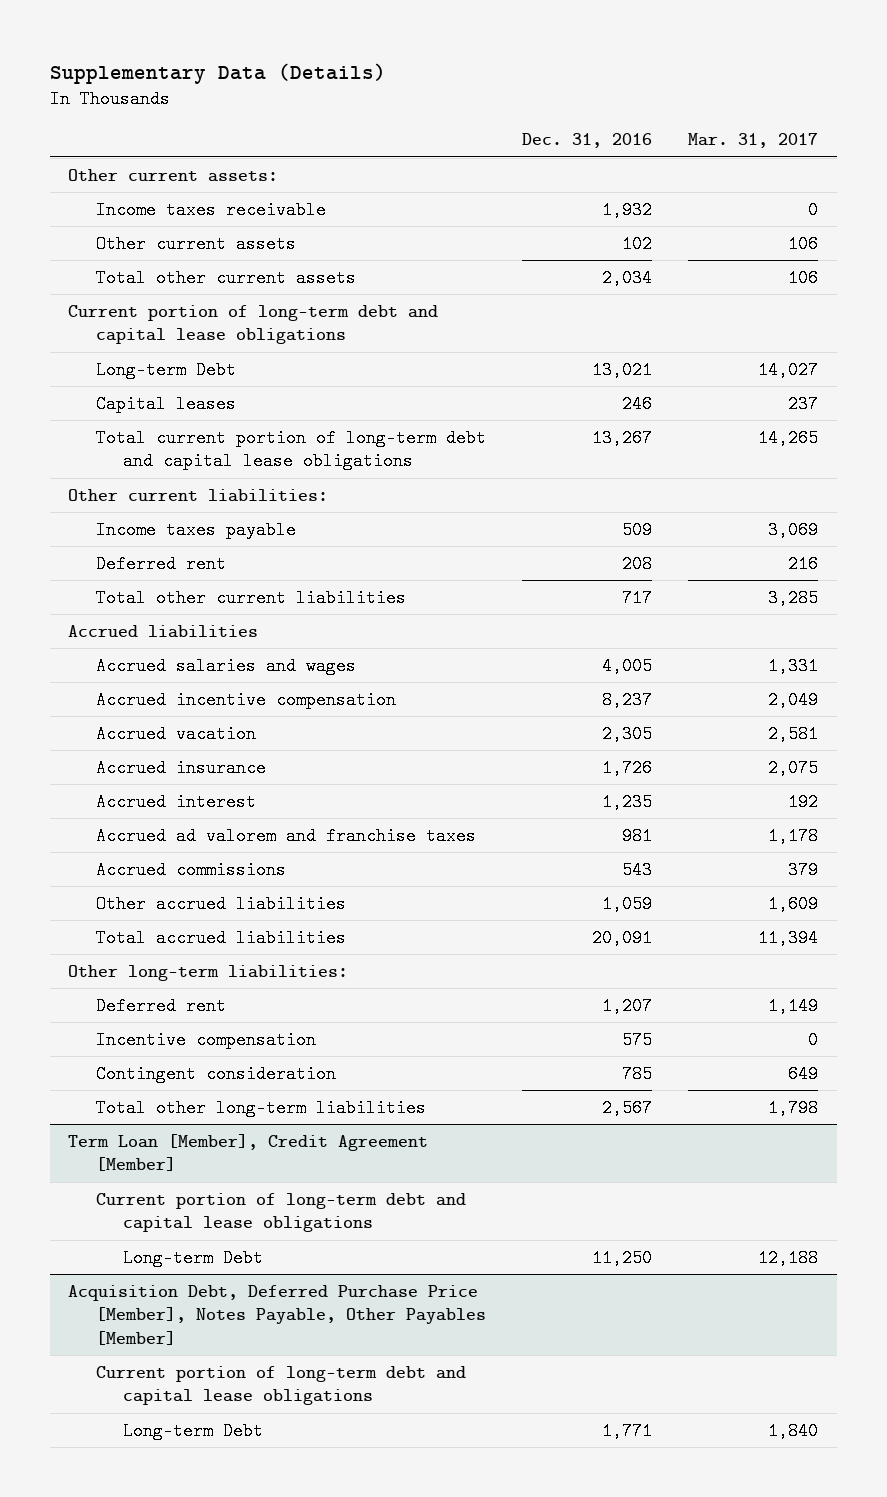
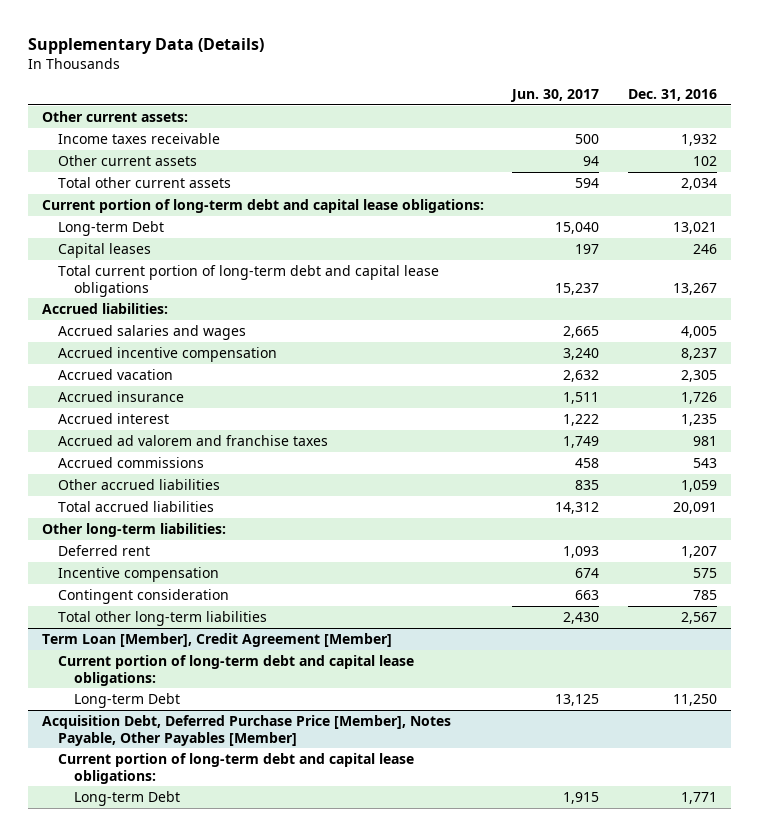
[688,133,819,149] Mar. 31, 2017 -> none
none -> [510,88,600,102] Jun. 30, 2017
[68,304,439,345] Current portion of long-term debt and capital lease obligations -> [42,198,485,213] Current portion of long-term debt and capital lease obligations:
[68,488,329,502] Other current liabilities: -> none
[95,520,296,539] Income taxes payable -> none
[95,554,226,573] Deferred rent -> none
[95,588,406,607] Total other current liabilities -> none
[68,624,259,638] Accrued liabilities -> [42,302,169,314] Accrued liabilities:
[95,1192,466,1233] Current portion of long-term debt and capital lease obligations -> [57,654,414,686] Current portion of long-term debt and capital lease obligations:
[95,1365,466,1406] Current portion of long-term debt and capital lease obligations -> [57,752,414,784] Current portion of long-term debt and capital lease obligations:

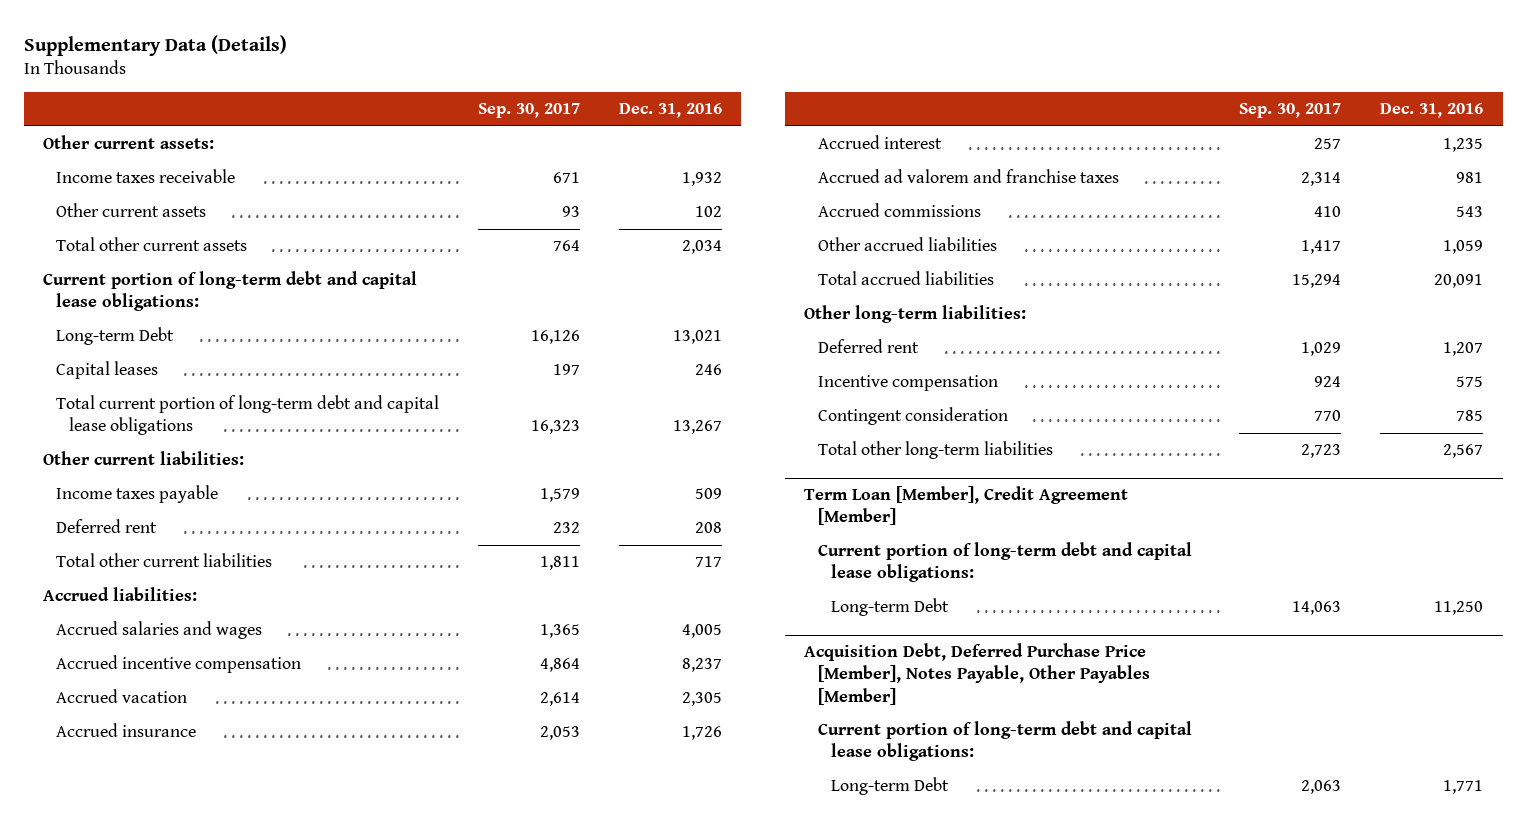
[510,88,600,102] Jun. 30, 2017 -> none
none -> [477,103,580,119] Sep. 30, 2017
none -> [42,451,244,466] Other current liabilities:
none -> [56,485,219,504] Income taxes payable
none -> [56,519,158,534] Deferred rent
none -> [56,553,273,568] Total other current liabilities

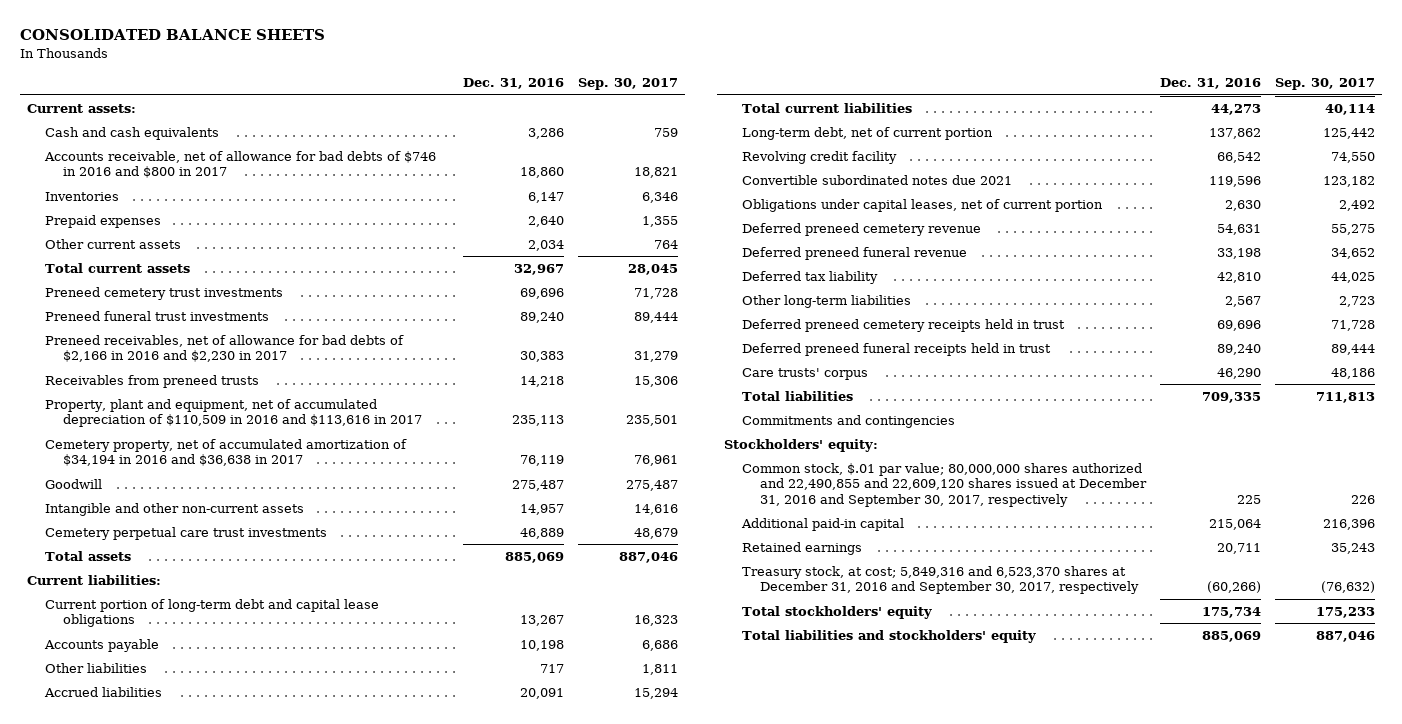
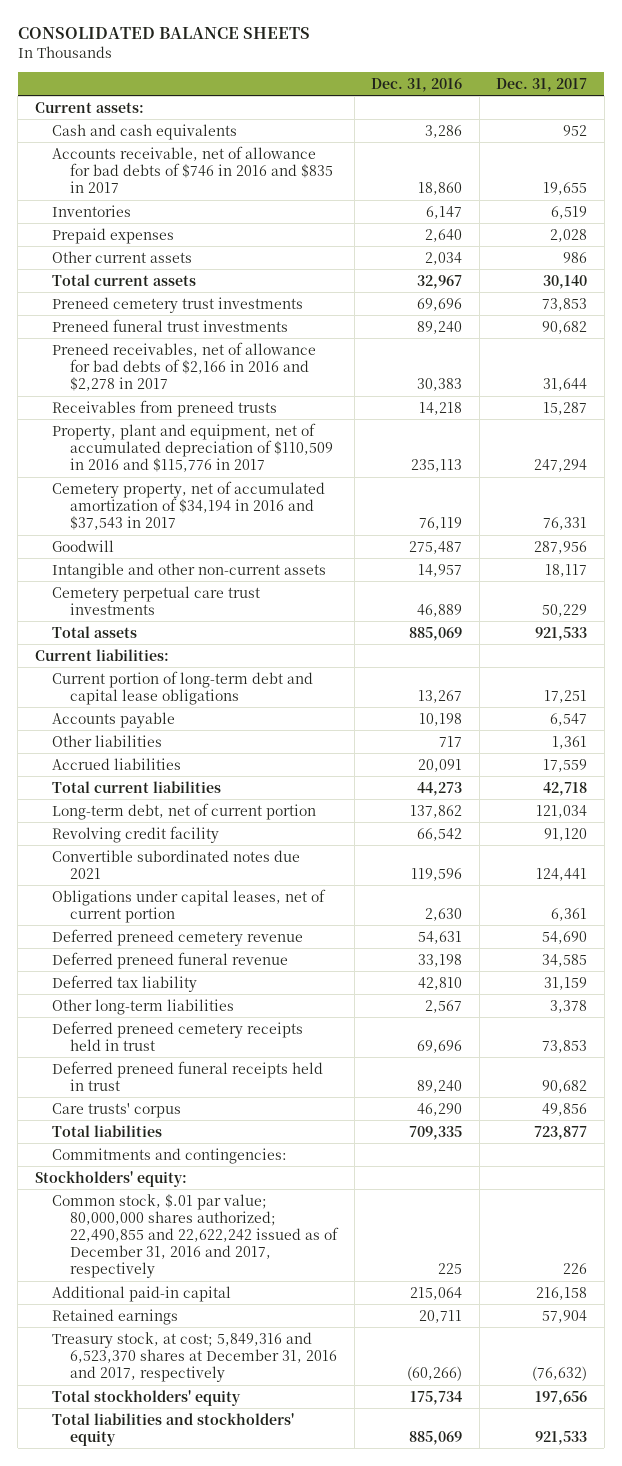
[577,78,678,91] Sep. 30, 2017 -> none
none -> [496,77,588,92] Dec. 31, 2017
[44,150,437,179] Accounts receivable, net of allowance for bad debts of $746 in 2016 and $800 in 2017 -> [52,145,334,194] Accounts receivable, net of allowance for bad debts of $746 in 2016 and $835 in 2017
[45,334,405,363] Preneed receivables, net of allowance for bad debts of $2,166 in 2016 and $2,230 in 2017 -> [52,341,317,392] Preneed receivables, net of allowance for bad debts of $2,166 in 2016 and $2,278 in 2017
[45,398,423,428] Property, plant and equipment, net of accumulated depreciation of $110,509 in 2016 and $113,616 in 2017 -> [52,422,334,473] Property, plant and equipment, net of accumulated depreciation of $110,509 in 2016 and $115,776 in 2017
[45,438,408,467] Cemetery property, net of accumulated amortization of $34,194 in 2016 and $36,638 in 2017 -> [52,480,326,531] Cemetery property, net of accumulated amortization of $34,194 in 2016 and $37,543 in 2017
[742,414,956,428] Commitments and contingencies -> [52,1147,288,1164] Commitments and contingencies:
[742,462,1148,507] Common stock, $.01 par value; 80,000,000 shares authorized and 22,490,855 and 22,609,120 shares issued at December 31, 2016 and September 30, 2017, respectively -> [52,1193,340,1279] Common stock, $.01 par value; 80,000,000 shares authorized; 22,490,855 and 22,622,242 issued as of December 31, 2016 and 2017, respectively
[742,565,1140,595] Treasury stock, at cost; 5,849,316 and 6,523,370 shares at December 31, 2016 and September 30, 2017, respectively -> [52,1331,338,1383] Treasury stock, at cost; 5,849,316 and 6,523,370 shares at December 31, 2016 and 2017, respectively

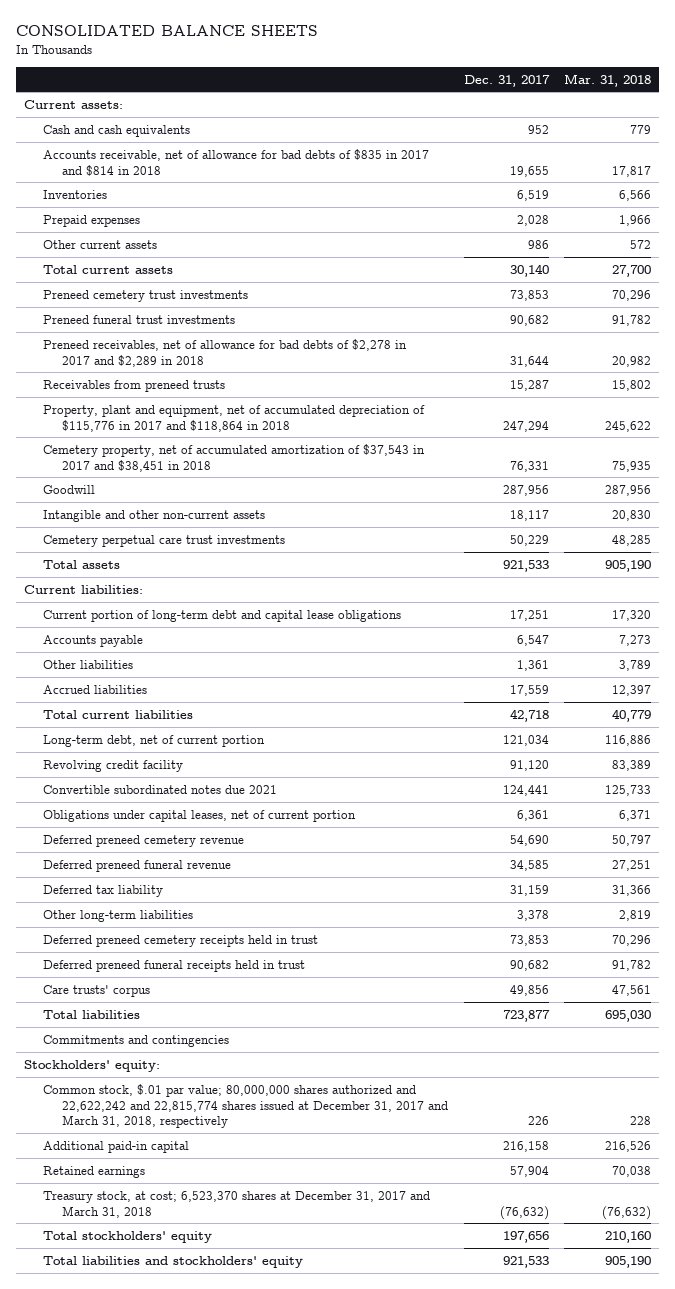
[371,77,463,92] Dec. 31, 2016 -> none
none -> [564,73,652,87] Mar. 31, 2018
[52,145,334,194] Accounts receivable, net of allowance for bad debts of $746 in 2016 and $835 in 2017 -> [43,148,430,176] Accounts receivable, net of allowance for bad debts of $835 in 2017 and $814 in 2018
[52,341,317,392] Preneed receivables, net of allowance for bad debts of $2,166 in 2016 and $2,278 in 2017 -> [43,338,408,367] Preneed receivables, net of allowance for bad debts of $2,278 in 2017 and $2,289 in 2018
[52,422,334,473] Property, plant and equipment, net of accumulated depreciation of $110,509 in 2016 and $115,776 in 2017 -> [43,404,426,432] Property, plant and equipment, net of accumulated depreciation of $115,776 in 2017 and $118,864 in 2018
[52,480,326,531] Cemetery property, net of accumulated amortization of $34,194 in 2016 and $37,543 in 2017 -> [43,443,426,472] Cemetery property, net of accumulated amortization of $37,543 in 2017 and $38,451 in 2018
[52,1147,288,1164] Commitments and contingencies: -> [43,1034,230,1047] Commitments and contingencies
[52,1193,340,1279] Common stock, $.01 par value; 80,000,000 shares authorized; 22,490,855 and 22,622,242 issued as of December 31, 2016 and 2017, respectively -> [43,1083,449,1129] Common stock, $.01 par value; 80,000,000 shares authorized and 22,622,242 and 22,815,774 shares issued at December 31, 2017 and March 31, 2018, respectively
[52,1331,338,1383] Treasury stock, at cost; 5,849,316 and 6,523,370 shares at December 31, 2016 and 2017, respectively -> [43,1190,431,1218] Treasury stock, at cost; 6,523,370 shares at December 31, 2017 and March 31, 2018

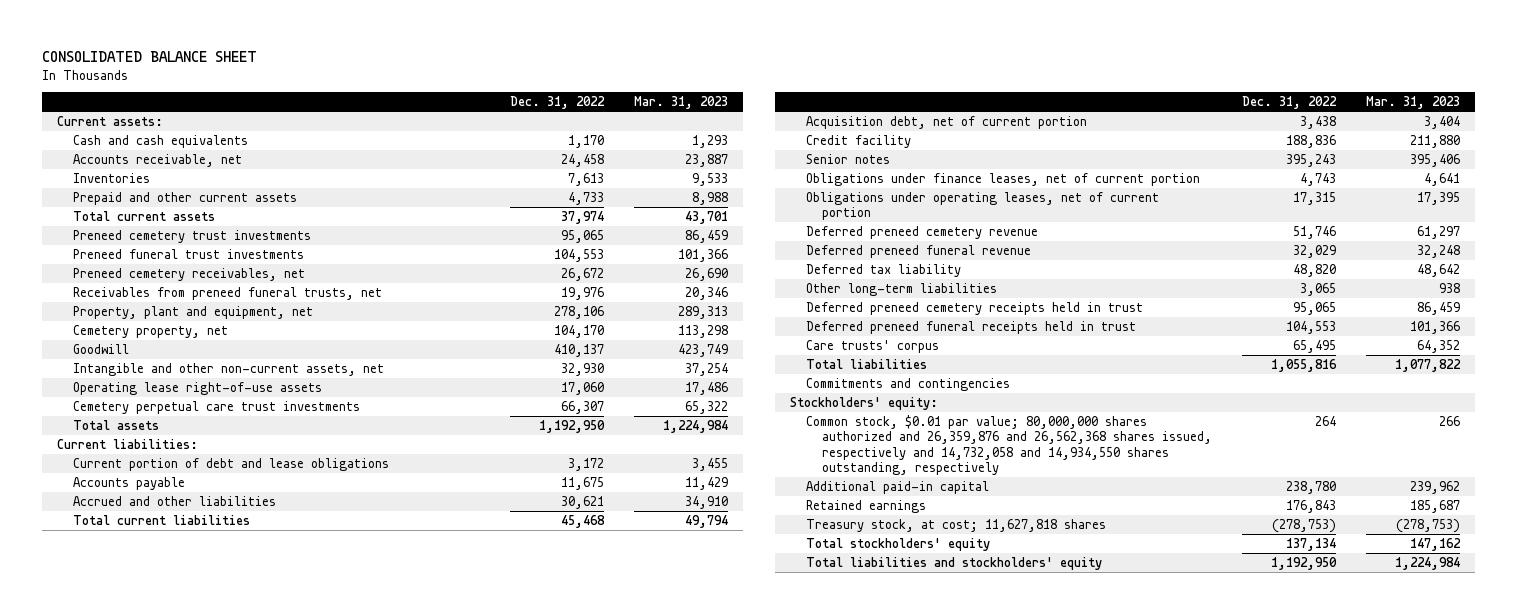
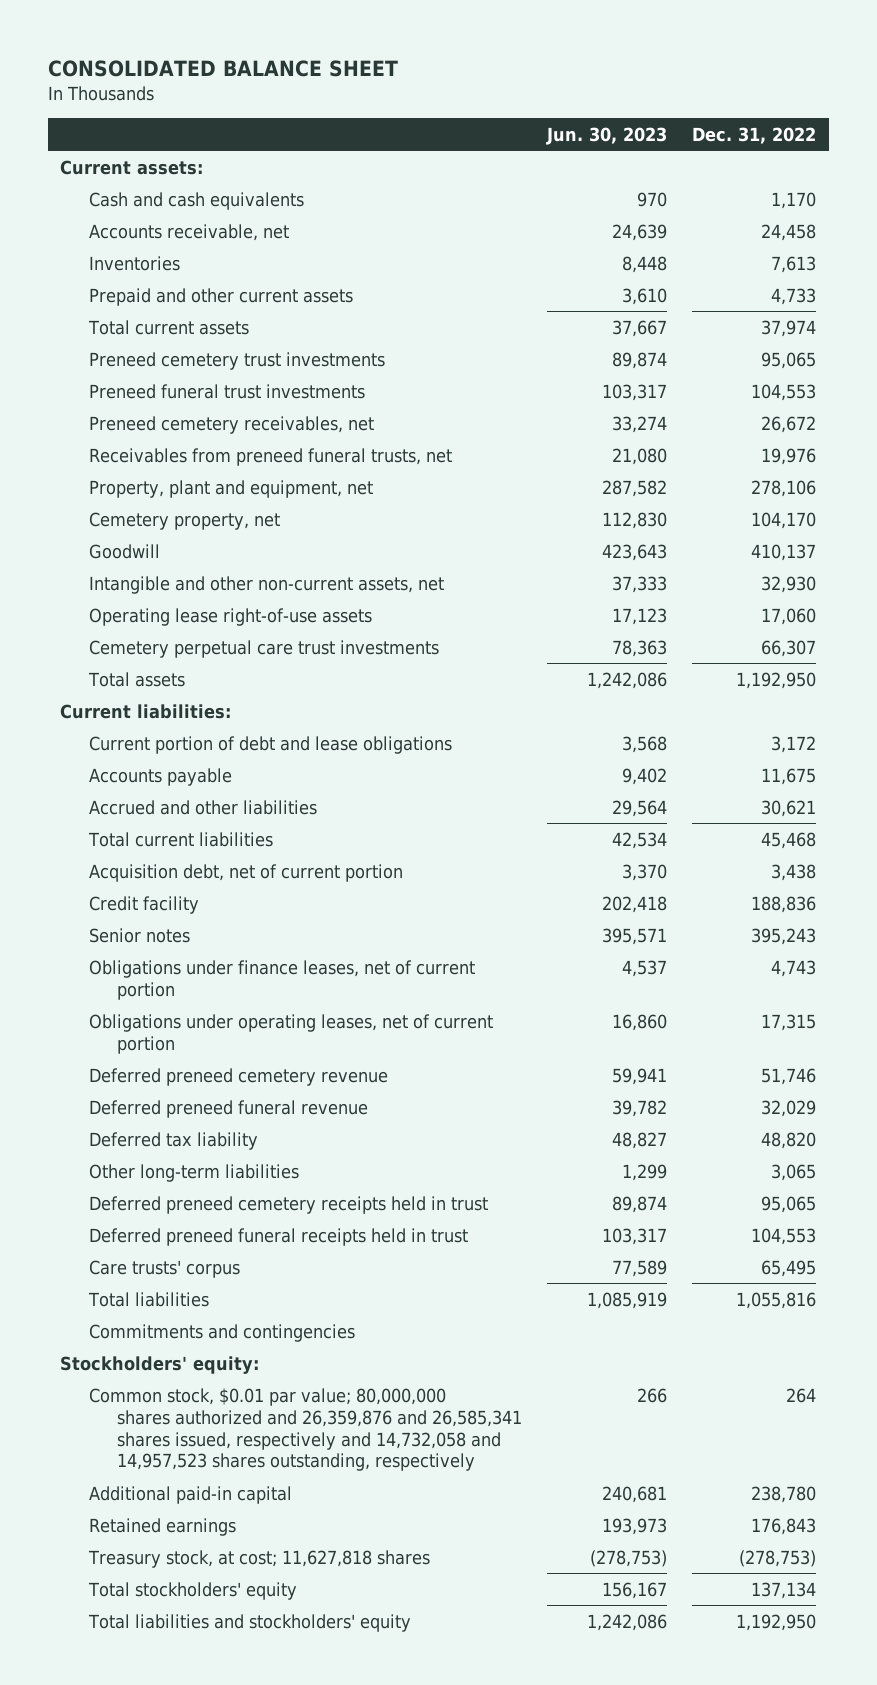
[633,96,728,110] Mar. 31, 2023 -> none
none -> [545,126,667,145] Jun. 30, 2023
[805,414,1213,476] Common stock, $0.01 par value; 80,000,000 shares authorized and 26,359,876 and 26,562,368 shares issued, respectively and 14,732,058 and 14,934,550 shares outstanding, respectively -> [88,1387,522,1472] Common stock, $0.01 par value; 80,000,000 shares authorized and 26,359,876 and 26,585,341 shares issued, respectively and 14,732,058 and 14,957,523 shares outstanding, respectively

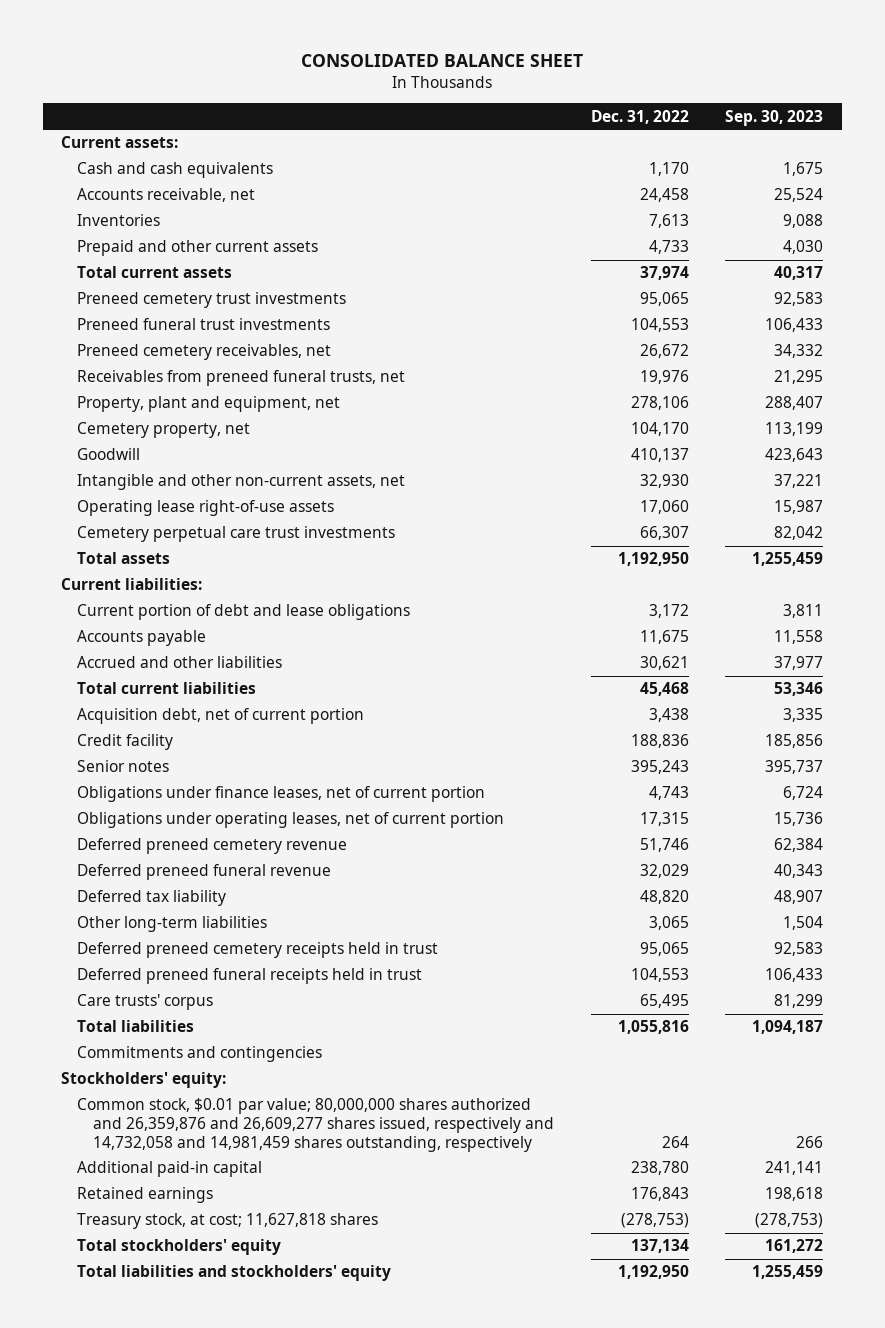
[545,126,667,145] Jun. 30, 2023 -> none
none -> [725,109,824,126] Sep. 30, 2023
[88,1387,522,1472] Common stock, $0.01 par value; 80,000,000 shares authorized and 26,359,876 and 26,585,341 shares issued, respectively and 14,732,058 and 14,957,523 shares outstanding, respectively -> [77,1098,555,1152] Common stock, $0.01 par value; 80,000,000 shares authorized and 26,359,876 and 26,609,277 shares issued, respectively and 14,732,058 and 14,981,459 shares outstanding, respectively

